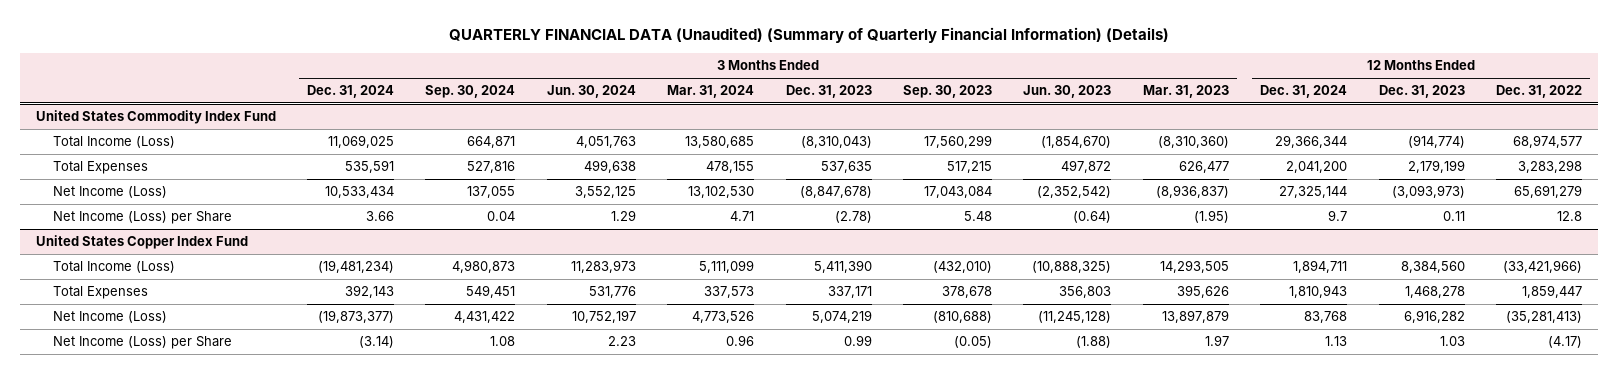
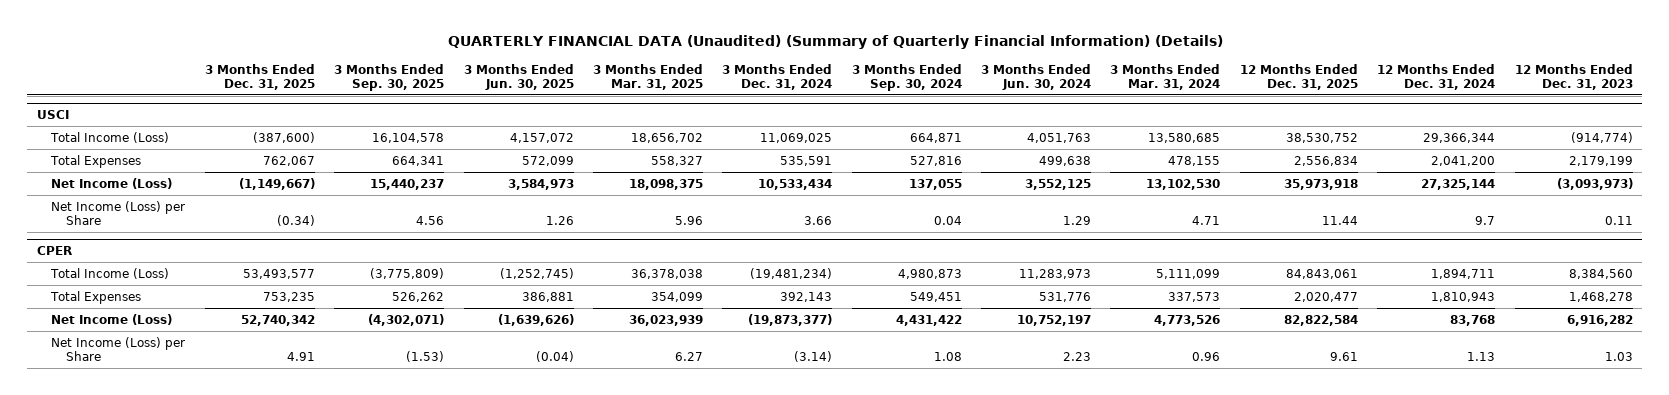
[785,85,872,99] Dec. 31, 2023 -> none
[902,85,992,99] Sep. 30, 2023 -> none
[1023,85,1112,99] Jun. 30, 2023 -> none
[1142,85,1229,99] Mar. 31, 2023 -> none
[1495,85,1582,99] Dec. 31, 2022 -> none
none -> [204,63,315,91] 3 Months Ended Dec. 31, 2025
none -> [334,63,445,92] 3 Months Ended Sep. 30, 2025
none -> [463,63,574,91] 3 Months Ended Jun. 30, 2025
none -> [592,63,703,91] 3 Months Ended Mar. 31, 2025
none -> [1239,63,1358,91] 12 Months Ended Dec. 31, 2025
[35,110,276,125] United States Commodity Index Fund -> [36,109,69,119] USCI
[35,235,248,250] United States Copper Index Fund -> [36,245,72,255] CPER

